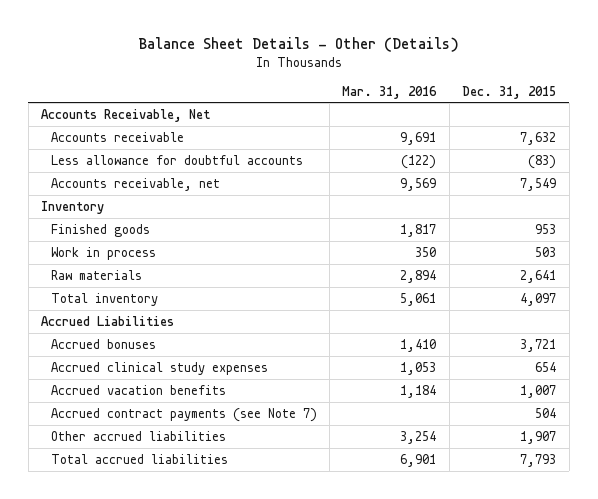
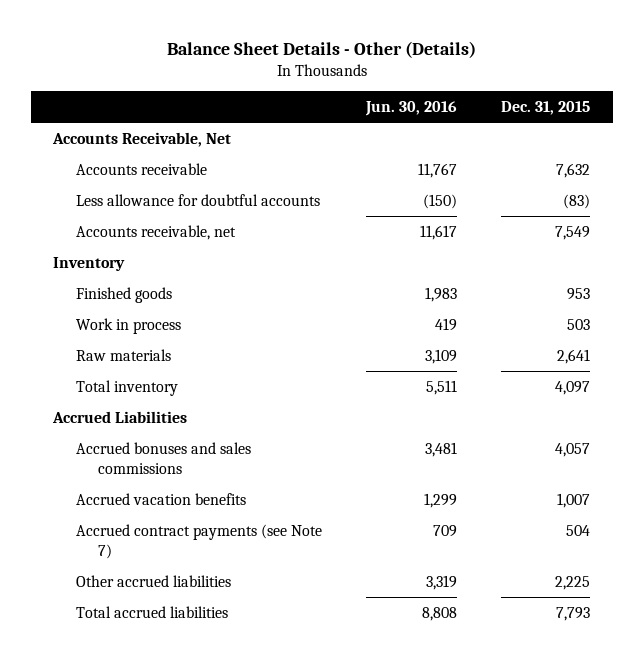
[342,85,438,99] Mar. 31, 2016 -> none
none -> [365,100,458,116] Jun. 30, 2016
[50,361,268,375] Accrued clinical study expenses -> none
[50,338,156,349] Accrued bonuses -> [75,441,251,474] Accrued bonuses and sales commissions
[520,338,557,352] 3,721 -> [555,442,591,457] 4,057
[520,430,557,444] 1,907 -> [555,575,591,590] 2,225

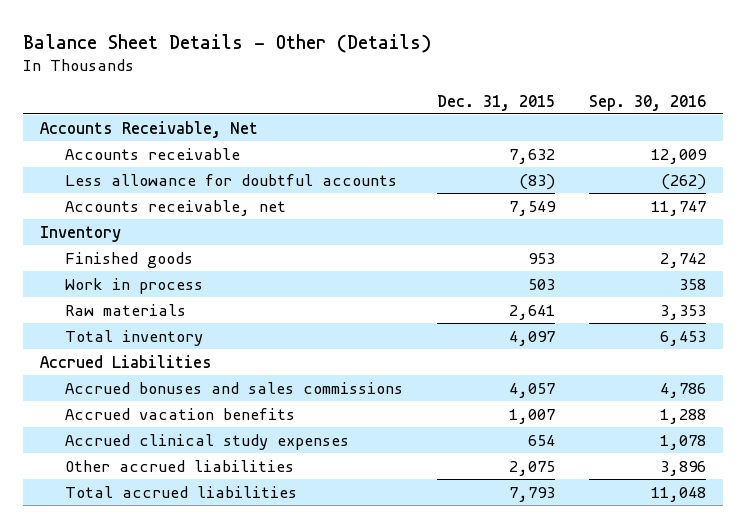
[365,100,458,116] Jun. 30, 2016 -> none
none -> [589,94,707,111] Sep. 30, 2016
[75,523,322,559] Accrued contract payments (see Note 7) -> none
none -> [65,433,350,450] Accrued clinical study expenses
[555,575,591,590] 2,225 -> [509,460,556,476] 2,075

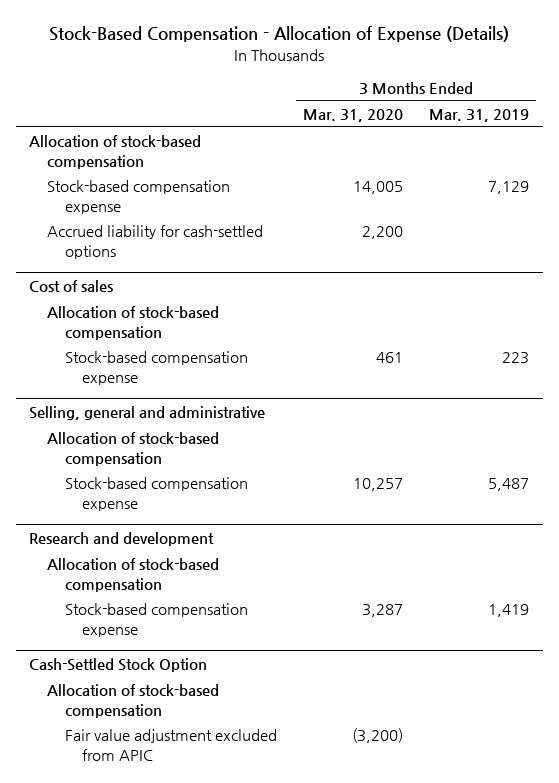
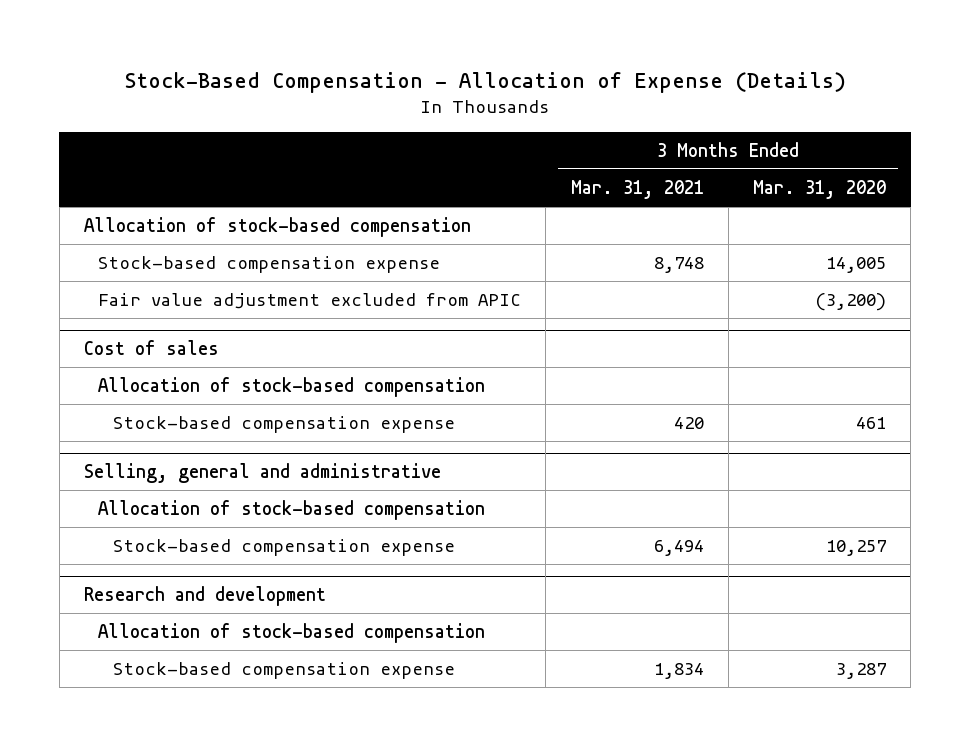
[429,108,530,122] Mar. 31, 2019 -> none
none -> [570,179,704,199] Mar. 31, 2021
[46,225,263,259] Accrued liability for cash-settled options -> none
none -> [98,293,522,310] Fair value adjustment excluded from APIC
[29,657,208,672] Cash-Settled Stock Option -> none
[46,684,219,718] Allocation of stock-based compensation -> none
[64,729,277,761] Fair value adjustment excluded from APIC -> none

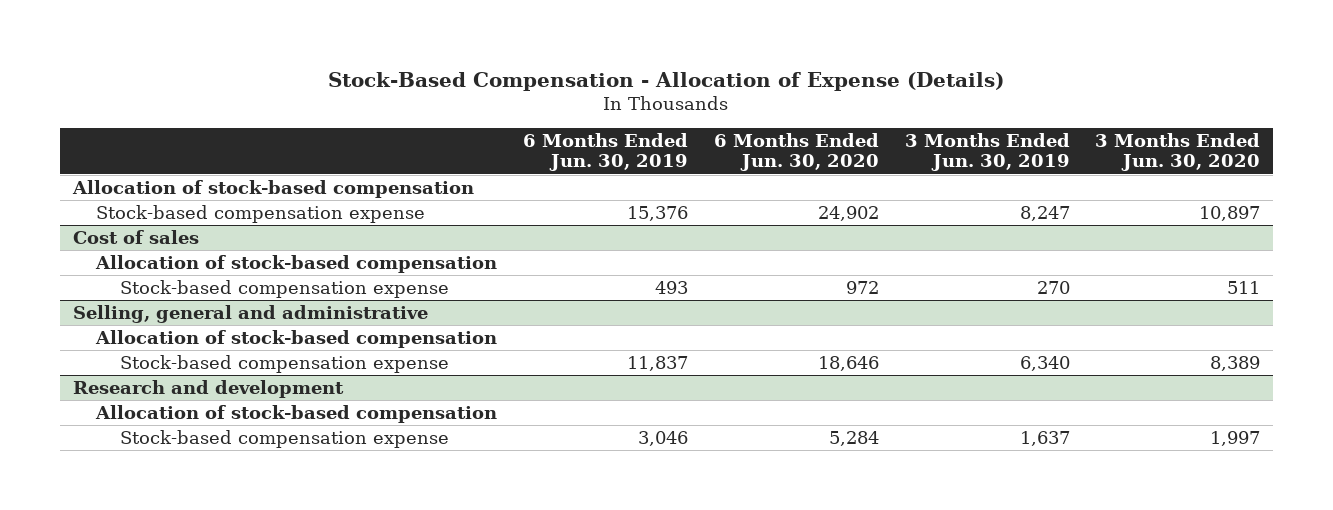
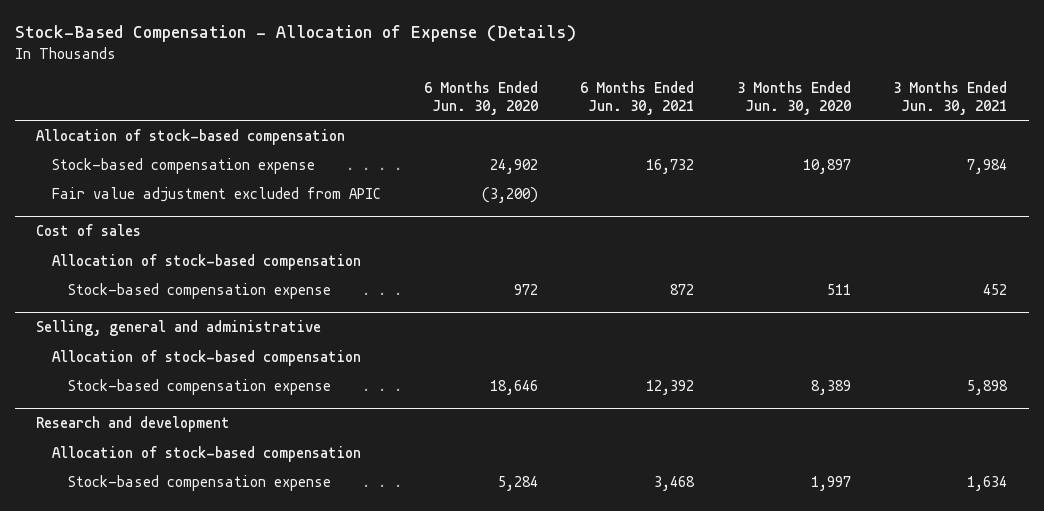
[522,132,688,172] 6 Months Ended Jun. 30, 2019 -> none
[904,132,1070,172] 3 Months Ended Jun. 30, 2019 -> none
none -> [580,81,695,116] 6 Months Ended Jun. 30, 2021
none -> [893,81,1008,116] 3 Months Ended Jun. 30, 2021
none -> [51,186,381,202] Fair value adjustment excluded from APIC

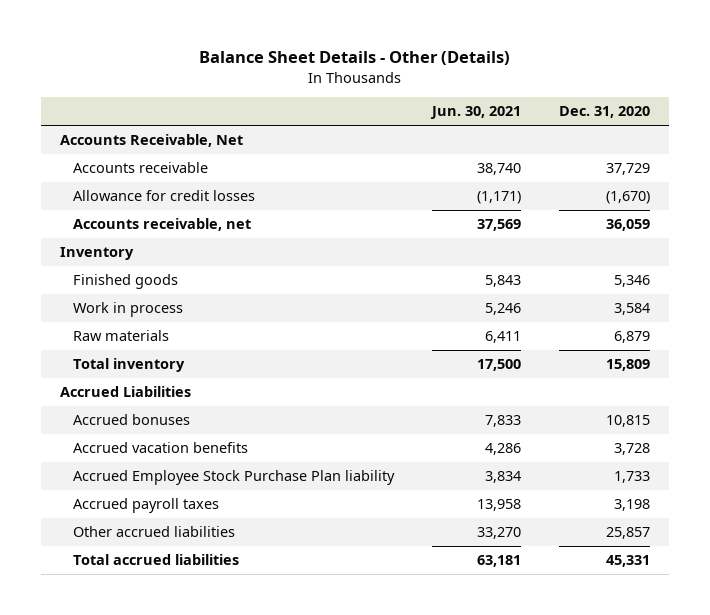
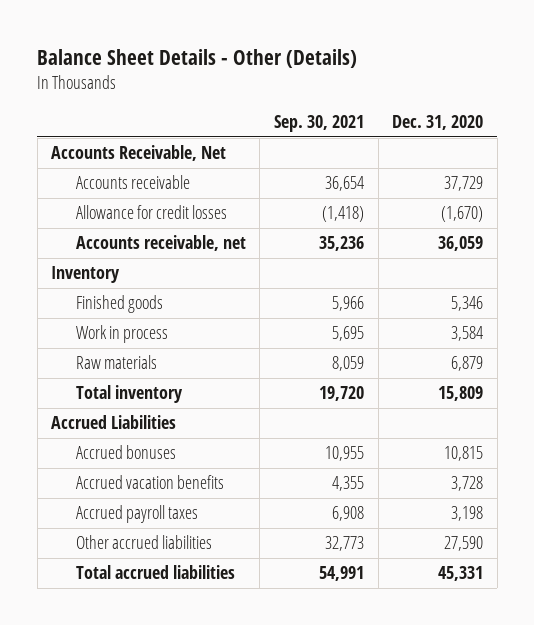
[430,106,522,120] Jun. 30, 2021 -> none
none -> [274,114,365,132] Sep. 30, 2021
[73,470,396,486] Accrued Employee Stock Purchase Plan liability -> none
[605,527,650,540] 25,857 -> [444,536,484,552] 27,590

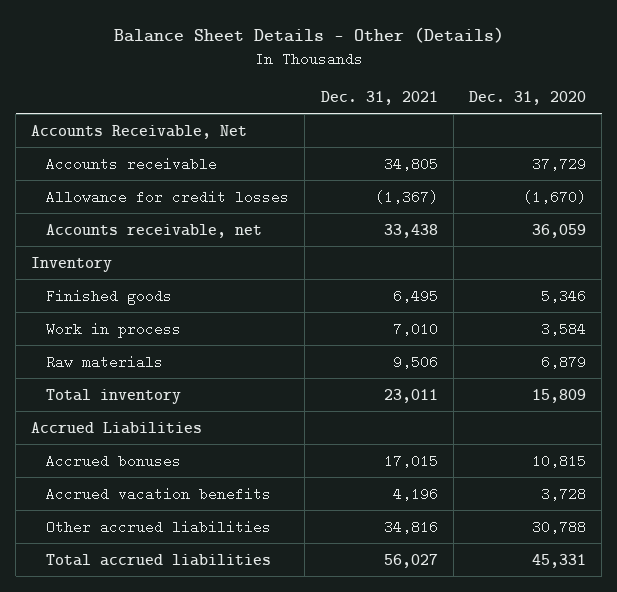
[274,114,365,132] Sep. 30, 2021 -> none
none -> [320,90,438,105] Dec. 31, 2021
[75,505,198,524] Accrued payroll taxes -> none
[444,536,484,552] 27,590 -> [532,519,587,534] 30,788

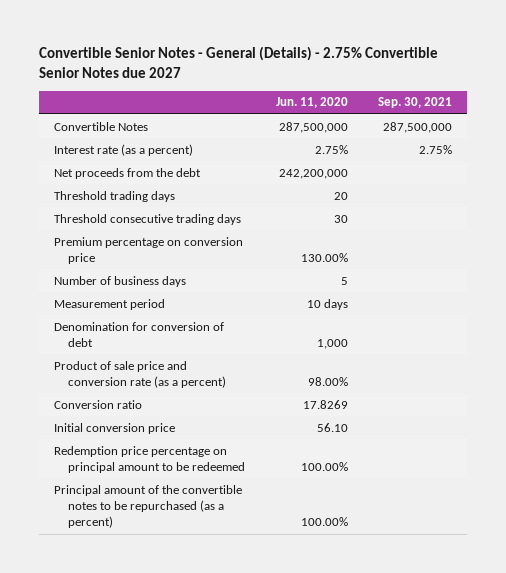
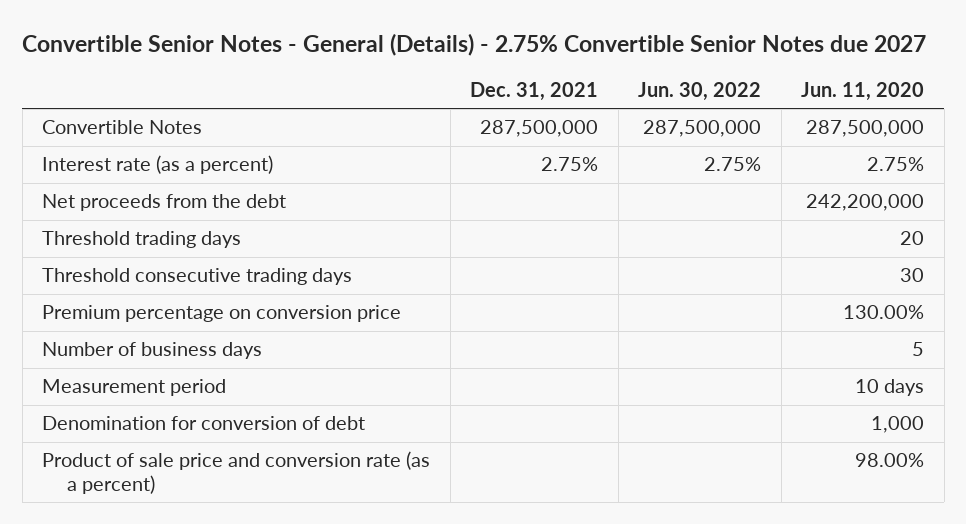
[378,97,453,109] Sep. 30, 2021 -> none
none -> [470,82,599,102] Dec. 31, 2021
none -> [638,82,762,102] Jun. 30, 2022
[53,399,142,409] Conversion ratio -> none
[53,422,175,434] Initial conversion price -> none
[53,445,246,473] Redemption price percentage on principal amount to be redeemed -> none
[53,484,242,529] Principal amount of the convertible notes to be repurchased (as a percent) -> none

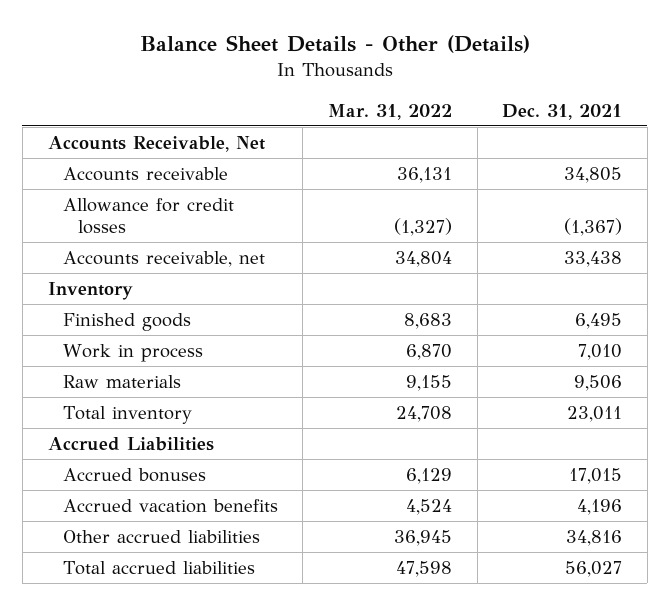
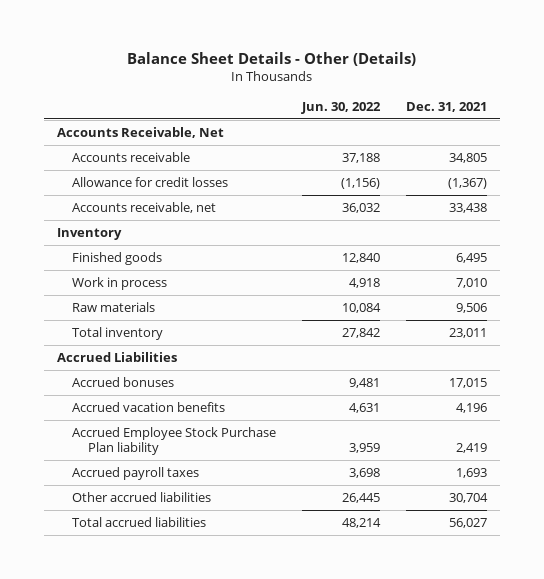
[327,103,452,120] Mar. 31, 2022 -> none
none -> [301,101,382,114] Jun. 30, 2022
none -> [72,426,277,456] Accrued Employee Stock Purchase Plan liability
none -> [72,466,200,480] Accrued payroll taxes
[566,529,623,546] 34,816 -> [449,492,489,503] 30,704

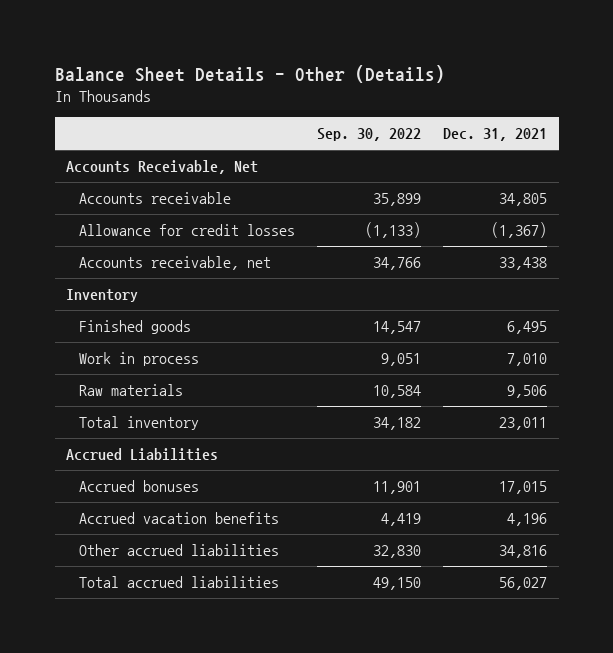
[301,101,382,114] Jun. 30, 2022 -> none
none -> [317,128,422,142] Sep. 30, 2022
[72,426,277,456] Accrued Employee Stock Purchase Plan liability -> none
[72,466,200,480] Accrued payroll taxes -> none
[449,492,489,503] 30,704 -> [499,545,548,559] 34,816

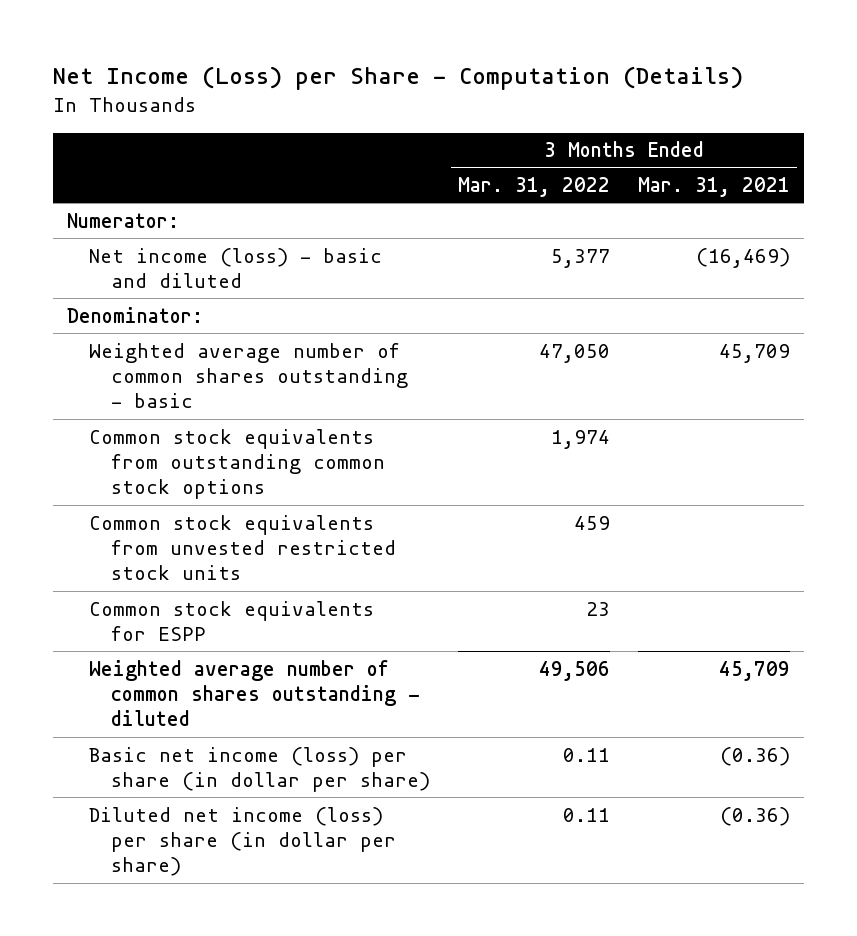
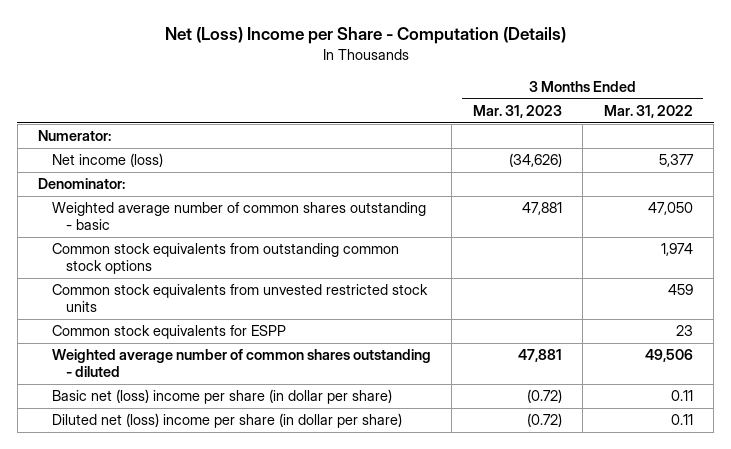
[52,66,743,91] Net Income (Loss) per Share - Computation (Details) -> [164,27,566,45] Net (Loss) Income per Share - Computation (Details)
[637,176,790,197] Mar. 31, 2021 -> none
none -> [472,105,562,119] Mar. 31, 2023
[88,247,382,288] Net income (loss) - basic and diluted -> [51,153,163,168] Net income (loss)
[88,746,430,792] Basic net income (loss) per share (in dollar per share) -> [51,389,392,405] Basic net (loss) income per share (in dollar per share)
[88,806,396,877] Diluted net income (loss) per share (in dollar per share) -> [51,413,402,429] Diluted net (loss) income per share (in dollar per share)

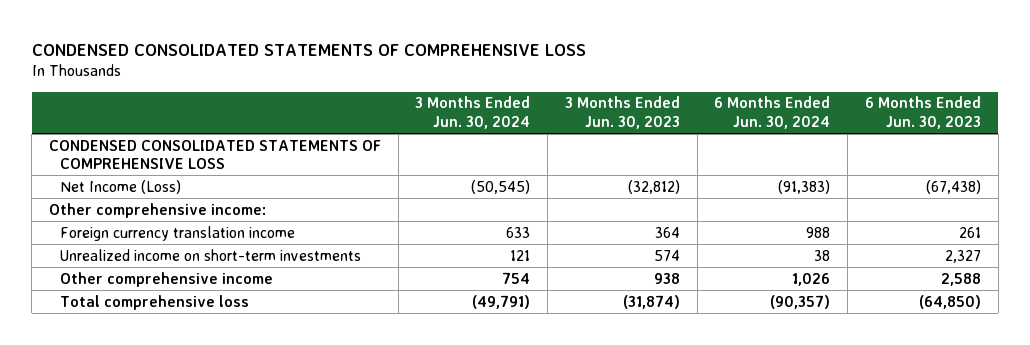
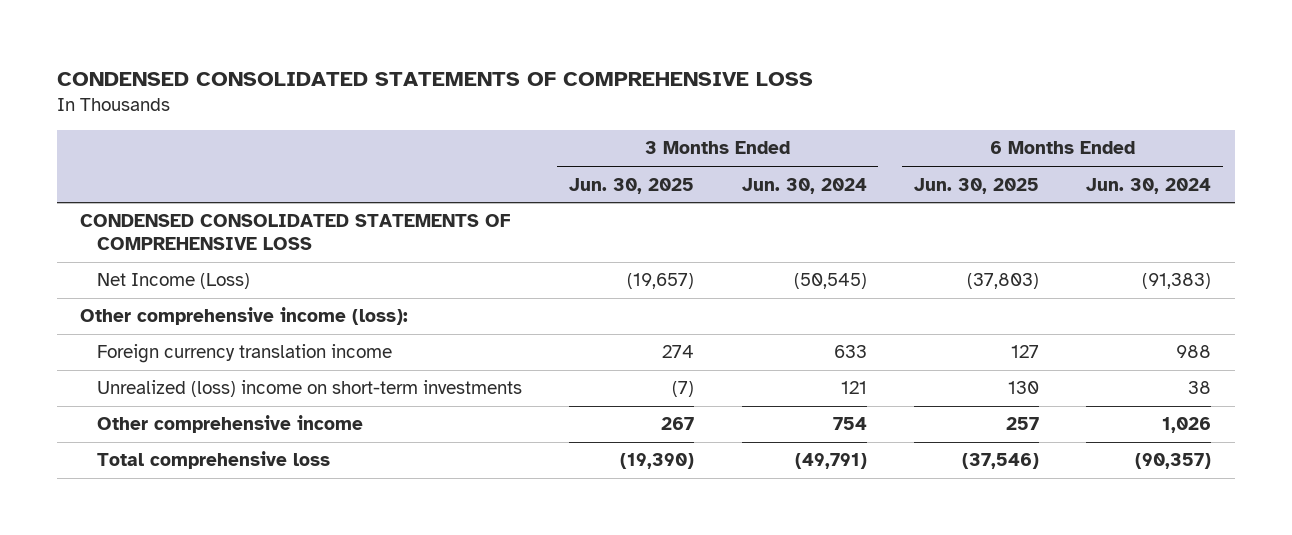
[564,96,680,129] 3 Months Ended Jun. 30, 2023 -> none
[864,96,981,129] 6 Months Ended Jun. 30, 2023 -> none
none -> [569,177,695,194] Jun. 30, 2025
none -> [913,177,1039,194] Jun. 30, 2025
[48,202,266,218] Other comprehensive income: -> [80,307,409,326] Other comprehensive income (loss):
[59,248,361,261] Unrealized income on short-term investments -> [96,380,522,398] Unrealized (loss) income on short-term investments

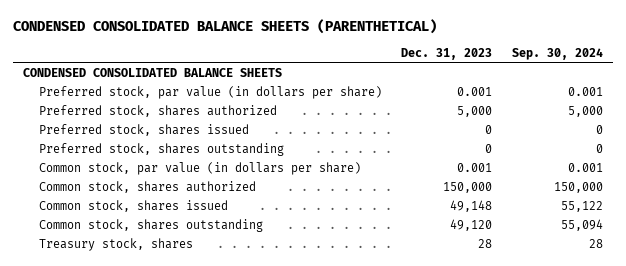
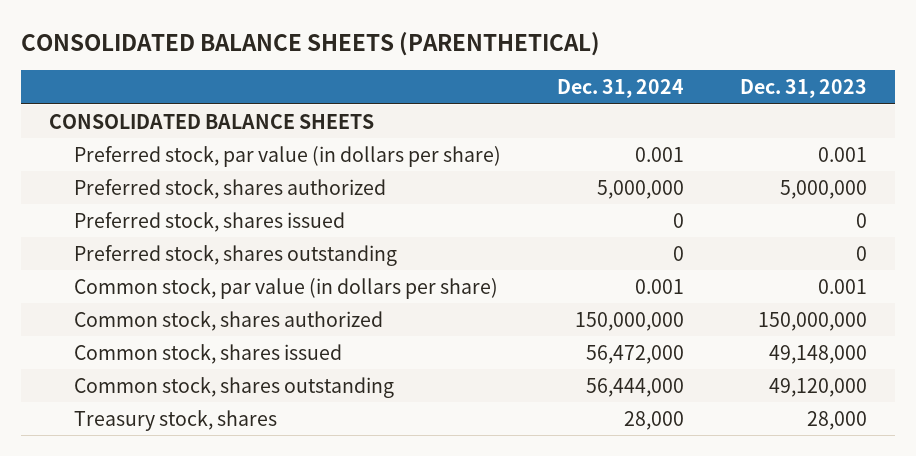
[13,19,438,35] CONDENSED CONSOLIDATED BALANCE SHEETS (PARENTHETICAL) -> [20,32,600,57] CONSOLIDATED BALANCE SHEETS (PARENTHETICAL)
[511,47,603,60] Sep. 30, 2024 -> none
none -> [557,79,685,99] Dec. 31, 2024
[23,67,283,77] CONDENSED CONSOLIDATED BALANCE SHEETS -> [48,113,374,129] CONSOLIDATED BALANCE SHEETS
[457,105,493,117] 5,000 -> [780,179,868,199] 5,000,000
[443,181,493,193] 150,000 -> [758,311,868,331] 150,000,000
[450,199,493,212] 49,148 -> [769,344,868,364] 49,148,000
[450,218,493,231] 49,120 -> [769,377,868,397] 49,120,000
[478,238,493,248] 28 -> [807,410,868,430] 28,000

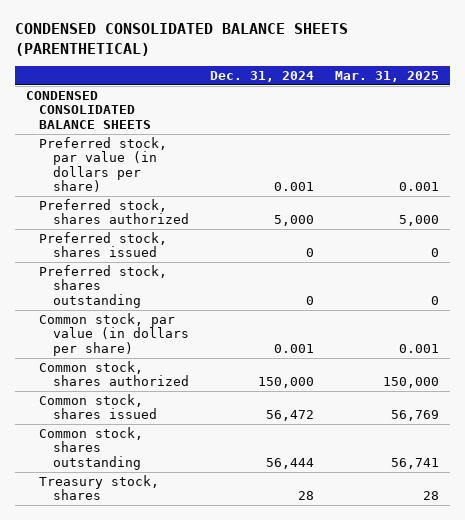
[20,32,600,57] CONSOLIDATED BALANCE SHEETS (PARENTHETICAL) -> [14,23,348,56] CONDENSED CONSOLIDATED BALANCE SHEETS (PARENTHETICAL)
[740,79,868,99] Dec. 31, 2023 -> none
none -> [335,71,440,83] Mar. 31, 2025
[48,113,374,129] CONSOLIDATED BALANCE SHEETS -> [25,90,152,129] CONDENSED CONSOLIDATED BALANCE SHEETS
[597,179,685,199] 5,000,000 -> [274,215,315,227] 5,000
[575,311,685,331] 150,000,000 -> [258,377,315,389] 150,000
[586,344,685,364] 56,472,000 -> [266,410,315,422] 56,472
[586,377,685,397] 56,444,000 -> [266,457,315,469] 56,444
[624,410,685,430] 28,000 -> [298,491,315,501] 28

